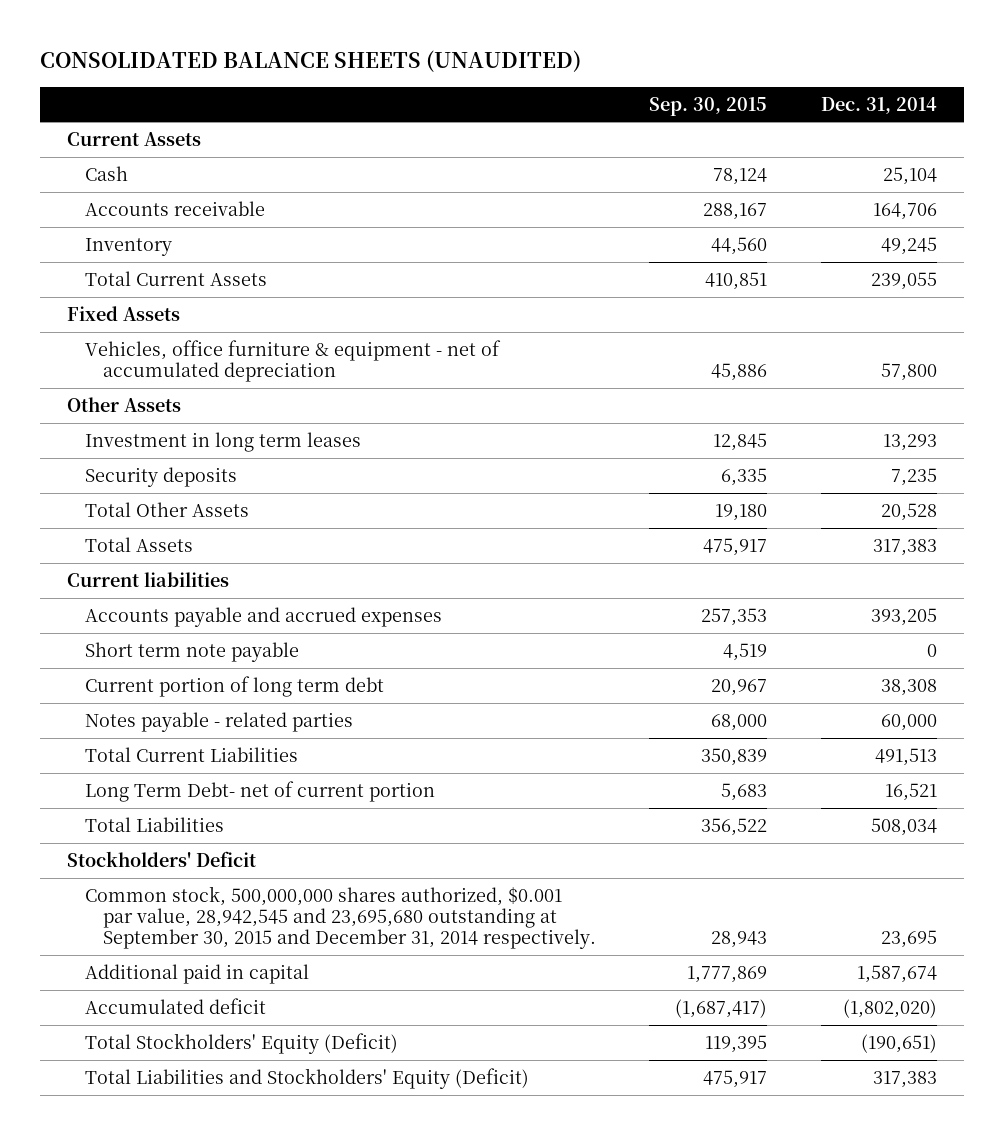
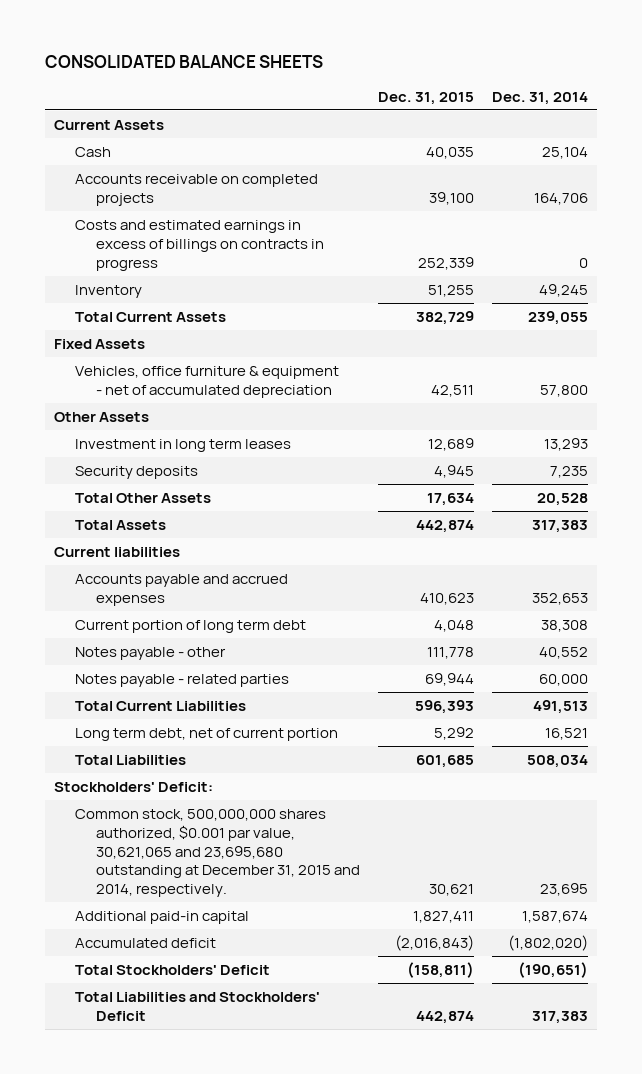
[40,50,582,73] CONSOLIDATED BALANCE SHEETS (UNAUDITED) -> [44,54,323,68] CONSOLIDATED BALANCE SHEETS
[649,96,768,116] Sep. 30, 2015 -> none
none -> [377,91,474,105] Dec. 31, 2015
[84,201,265,217] Accounts receivable -> [74,174,318,206] Accounts receivable on completed projects
none -> [74,220,324,271] Costs and estimated earnings in excess of billings on contracts in progress
[84,642,299,663] Short term note payable -> none
[870,608,937,627] 393,205 -> [531,592,588,605] 352,653
none -> [74,647,226,661] Notes payable - other
[84,781,435,803] Long Term Debt- net of current portion -> [74,728,338,742] Long term debt, net of current portion
[66,851,256,868] Stockholders' Deficit -> [53,782,213,793] Stockholders' Deficit:
[84,886,596,950] Common stock, 500,000,000 shares authorized, $0.001 par value, 28,942,545 and 23,695,680 outstanding at September 30, 2015 and December 31, 2014 respectively. -> [74,809,360,898] Common stock, 500,000,000 shares authorized, $0.001 par value, 30,621,065 and 23,695,680 outstanding at December 31, 2015 and 2014, respectively.
[84,964,309,985] Additional paid in capital -> [74,911,249,925] Additional paid-in capital
[84,1033,398,1055] Total Stockholders' Equity (Deficit) -> [74,965,270,976] Total Stockholders' Deficit
[84,1068,529,1090] Total Liabilities and Stockholders' Equity (Deficit) -> [74,992,320,1021] Total Liabilities and Stockholders' Deficit

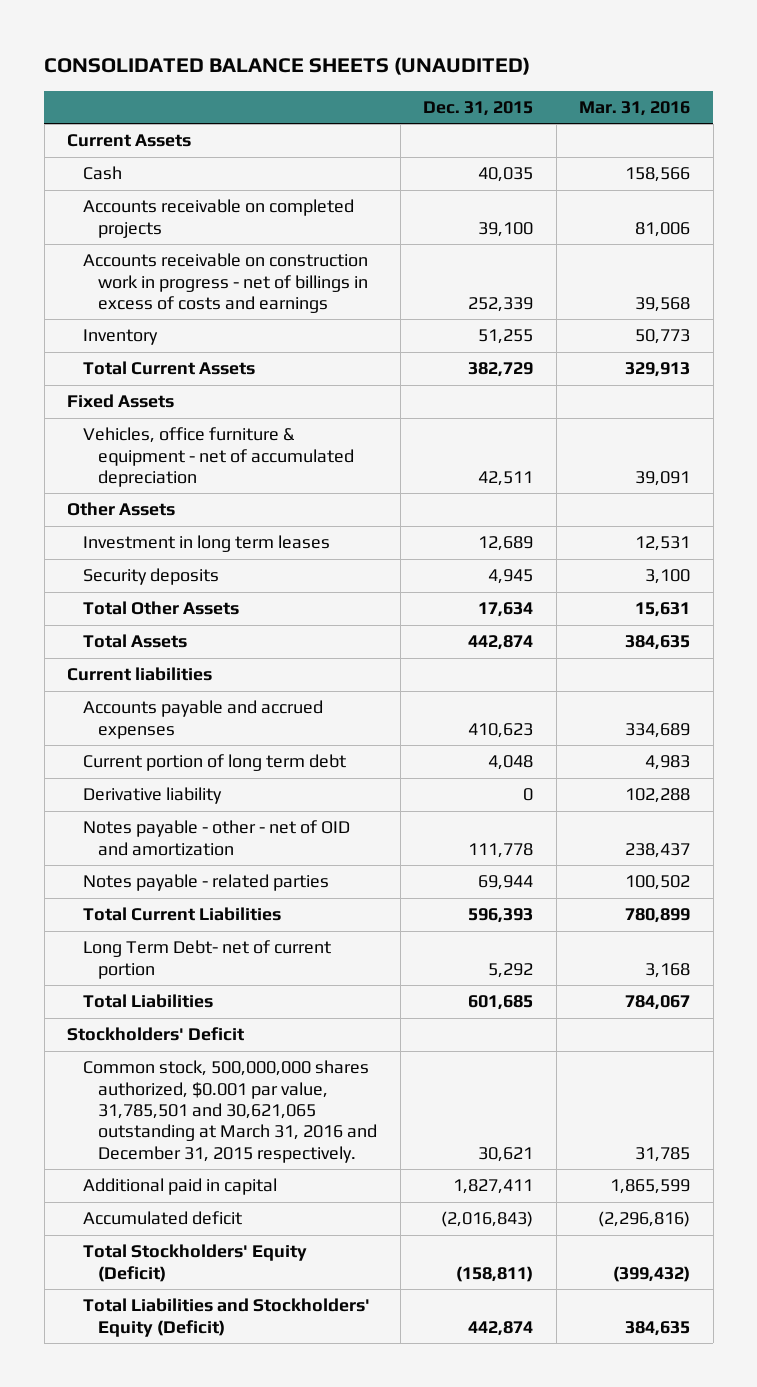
[44,54,323,68] CONSOLIDATED BALANCE SHEETS -> [44,57,531,76] CONSOLIDATED BALANCE SHEETS (UNAUDITED)
[491,91,588,105] Dec. 31, 2014 -> none
none -> [579,100,691,116] Mar. 31, 2016
[74,220,324,271] Costs and estimated earnings in excess of billings on contracts in progress -> [82,253,369,313] Accounts receivable on construction work in progress - net of billings in excess of costs and earnings
none -> [82,787,222,805] Derivative liability
[74,647,226,661] Notes payable - other -> [82,820,350,856] Notes payable - other - net of OID and amortization
[74,728,338,742] Long term debt, net of current portion -> [82,940,331,979] Long Term Debt- net of current portion
[53,782,213,793] Stockholders' Deficit: -> [67,1027,245,1042] Stockholders' Deficit
[74,809,360,898] Common stock, 500,000,000 shares authorized, $0.001 par value, 30,621,065 and 23,695,680 outstanding at December 31, 2015 and 2014, respectively. -> [82,1060,378,1163] Common stock, 500,000,000 shares authorized, $0.001 par value, 31,785,501 and 30,621,065 outstanding at March 31, 2016 and December 31, 2015 respectively.
[74,911,249,925] Additional paid-in capital -> [82,1178,277,1196] Additional paid in capital
[74,965,270,976] Total Stockholders' Deficit -> [82,1244,307,1282] Total Stockholders' Equity (Deficit)
[74,992,320,1021] Total Liabilities and Stockholders' Deficit -> [82,1298,370,1337] Total Liabilities and Stockholders' Equity (Deficit)

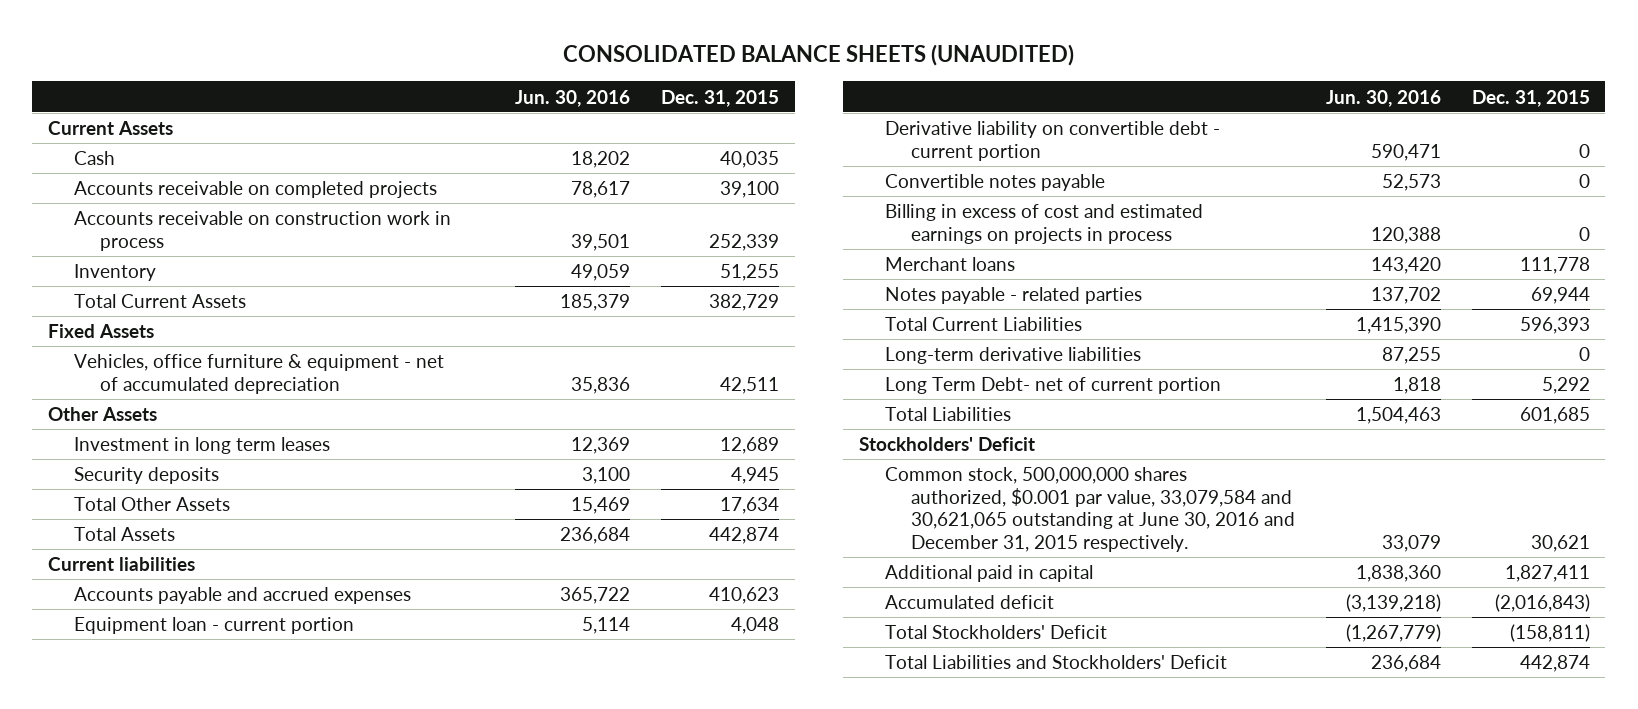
[579,100,691,116] Mar. 31, 2016 -> none
none -> [515,89,631,107] Jun. 30, 2016
[82,253,369,313] Accounts receivable on construction work in progress - net of billings in excess of costs and earnings -> [74,211,452,251] Accounts receivable on construction work in process
[82,754,346,772] Current portion of long term debt -> [74,617,355,635] Equipment loan - current portion
[82,787,222,805] Derivative liability -> [884,121,1220,161] Derivative liability on convertible debt - current portion
none -> [884,174,1105,192] Convertible notes payable
none -> [884,204,1203,244] Billing in excess of cost and estimated earnings on projects in process
[82,820,350,856] Notes payable - other - net of OID and amortization -> [884,257,1015,272] Merchant loans
none -> [884,347,1141,365] Long-term derivative liabilities
[82,1060,378,1163] Common stock, 500,000,000 shares authorized, $0.001 par value, 31,785,501 and 30,621,065 outstanding at March 31, 2016 and December 31, 2015 respectively. -> [884,467,1295,553] Common stock, 500,000,000 shares authorized, $0.001 par value, 33,079,584 and 30,621,065 outstanding at June 30, 2016 and December 31, 2015 respectively.
[82,1244,307,1282] Total Stockholders' Equity (Deficit) -> [884,625,1107,640] Total Stockholders' Deficit
[82,1298,370,1337] Total Liabilities and Stockholders' Equity (Deficit) -> [884,655,1227,670] Total Liabilities and Stockholders' Deficit

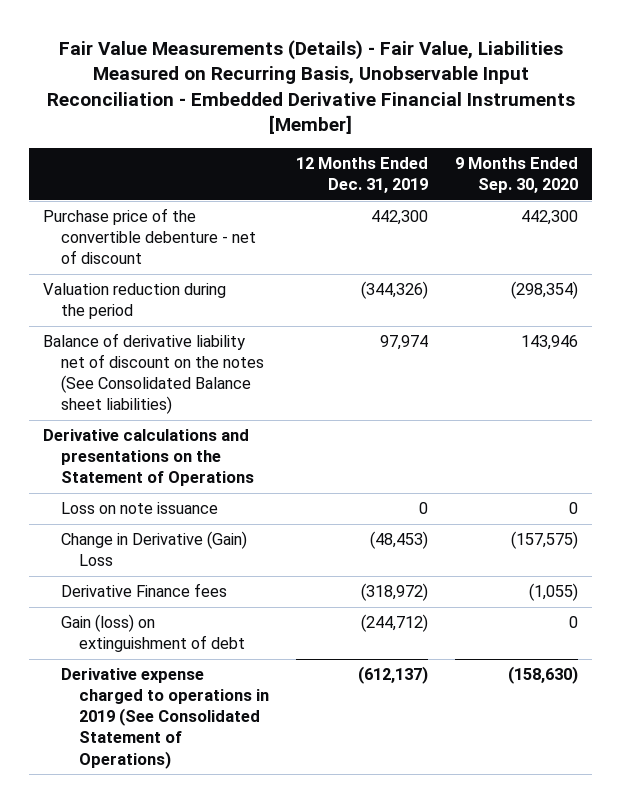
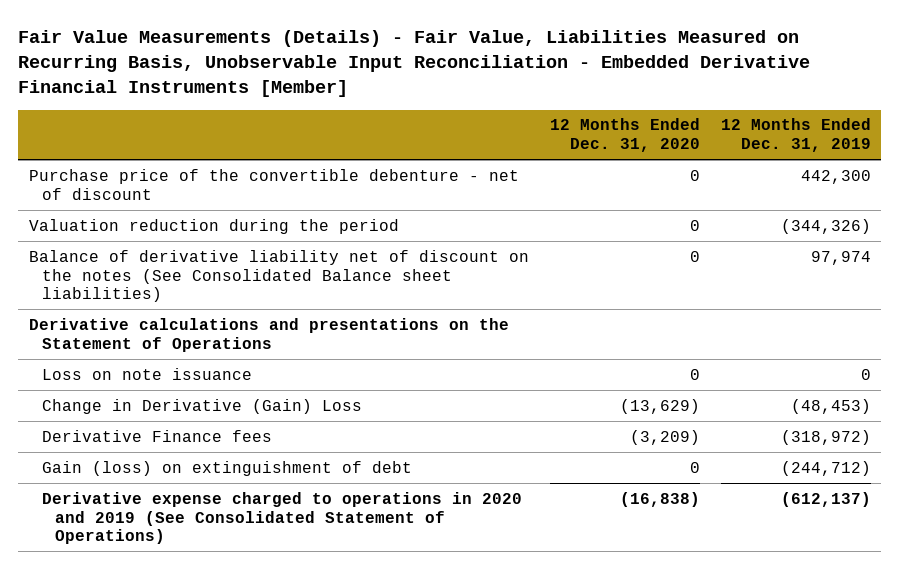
[455,156,579,193] 9 Months Ended Sep. 30, 2020 -> none
none -> [549,118,700,153] 12 Months Ended Dec. 31, 2020
[61,668,270,769] Derivative expense charged to operations in 2019 (See Consolidated Statement of Operations) -> [42,491,523,545] Derivative expense charged to operations in 2020 and 2019 (See Consolidated Statement of Operations)

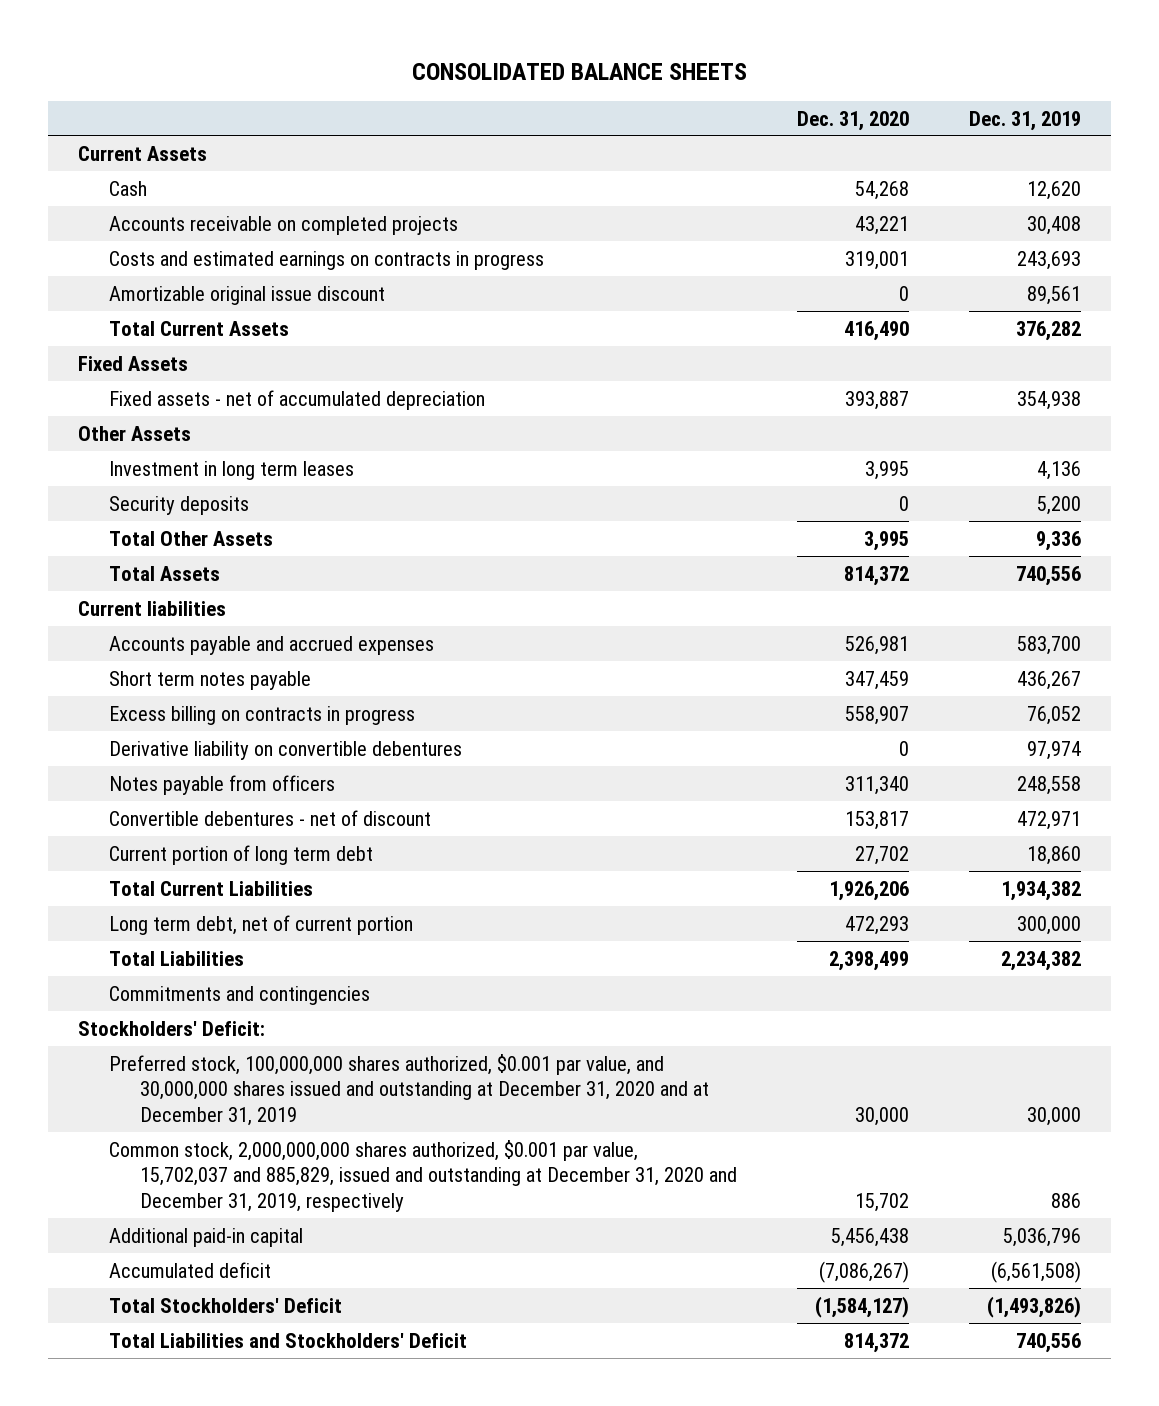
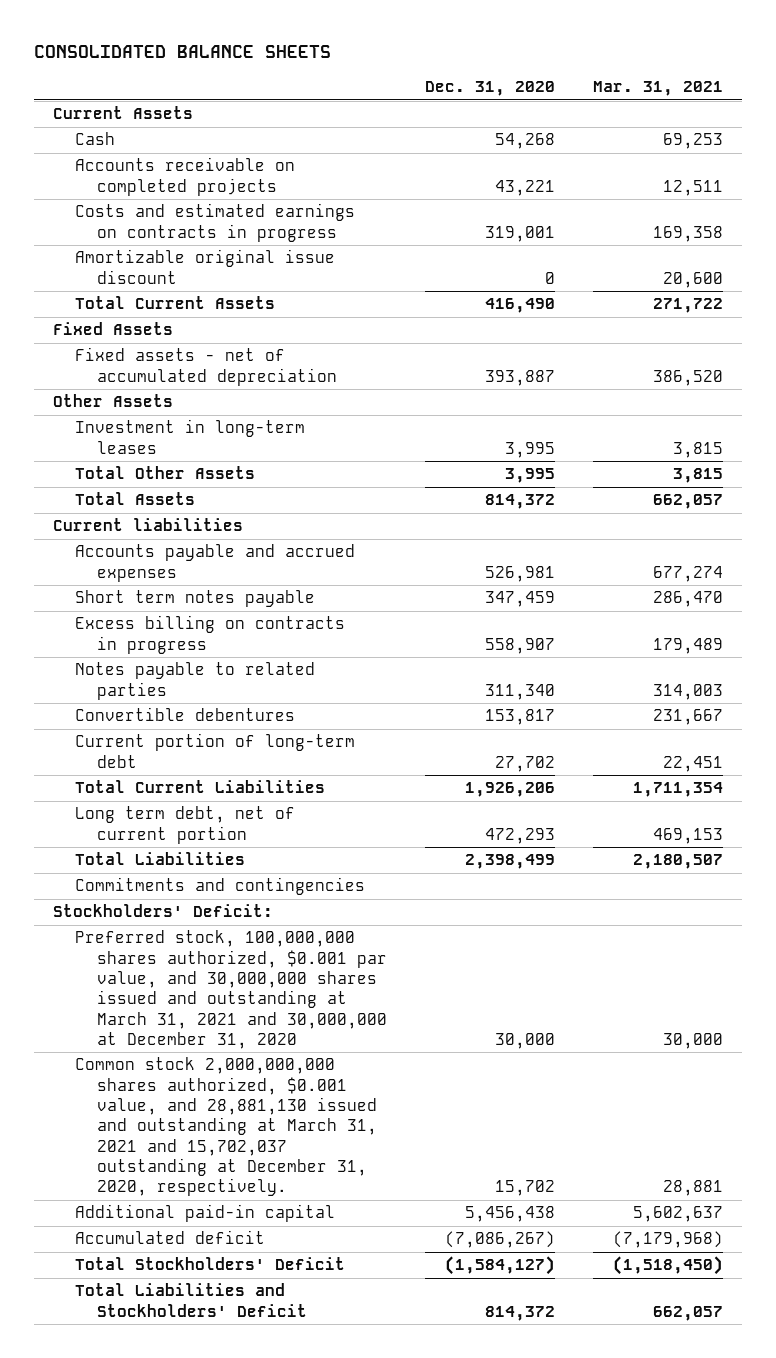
[969,110,1082,131] Dec. 31, 2019 -> none
none -> [592,81,723,97] Mar. 31, 2021
[109,495,250,515] Security deposits -> none
[109,460,355,480] Investment in long term leases -> [74,419,305,454] Investment in long-term leases
[109,740,463,760] Derivative liability on convertible debentures -> none
[109,774,336,795] Notes payable from officers -> [74,662,315,700] Notes payable to related parties
[109,809,432,826] Convertible debentures - net of discount -> [74,707,295,722] Convertible debentures
[109,844,374,865] Current portion of long term debt -> [74,733,355,768] Current portion of long-term debt
[109,1053,710,1127] Preferred stock, 100,000,000 shares authorized, $0.001 par value, and 30,000,000 shares issued and outstanding at December 31, 2020 and at December 31, 2019 -> [74,930,387,1049] Preferred stock, 100,000,000 shares authorized, $0.001 par value, and 30,000,000 shares issued and outstanding at March 31, 2021 and 30,000,000 at December 31, 2020
[109,1139,738,1213] Common stock, 2,000,000,000 shares authorized, $0.001 par value, 15,702,037 and 885,829, issued and outstanding at December 31, 2020 and December 31, 2019, respectively -> [74,1057,377,1197] Common stock 2,000,000,000 shares authorized, $0.001 value, and 28,881,130 issued and outstanding at March 31, 2021 and 15,702,037 outstanding at December 31, 2020, respectively.

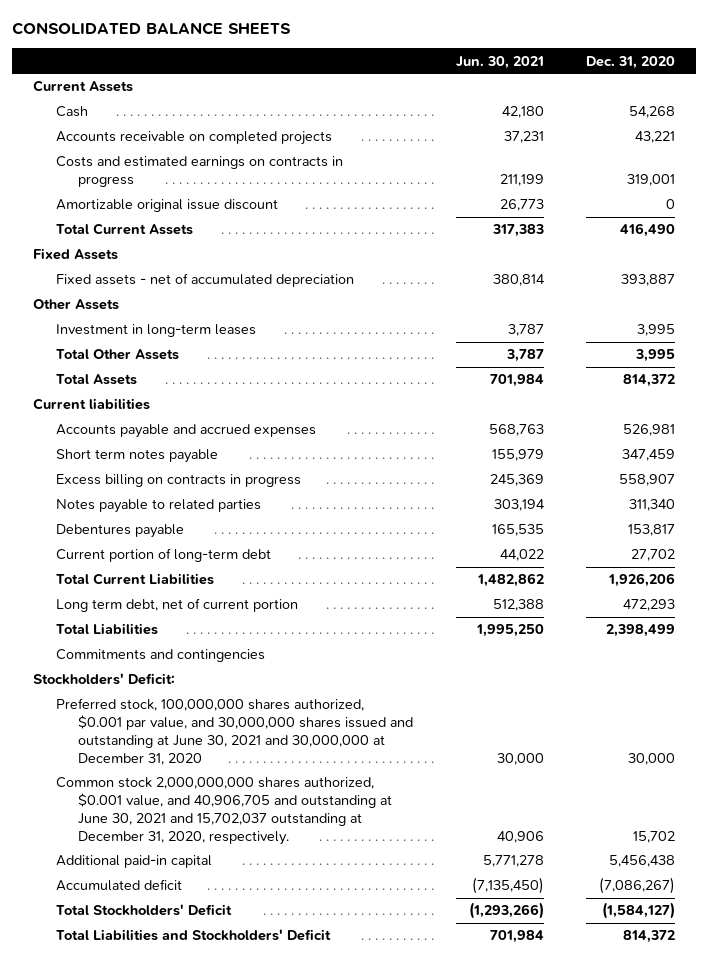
[592,81,723,97] Mar. 31, 2021 -> none
none -> [455,55,544,69] Jun. 30, 2021
[74,707,295,722] Convertible debentures -> [55,524,184,539] Debentures payable
[74,930,387,1049] Preferred stock, 100,000,000 shares authorized, $0.001 par value, and 30,000,000 shares issued and outstanding at March 31, 2021 and 30,000,000 at December 31, 2020 -> [55,698,414,765] Preferred stock, 100,000,000 shares authorized, $0.001 par value, and 30,000,000 shares issued and outstanding at June 30, 2021 and 30,000,000 at December 31, 2020
[74,1057,377,1197] Common stock 2,000,000,000 shares authorized, $0.001 value, and 28,881,130 issued and outstanding at March 31, 2021 and 15,702,037 outstanding at December 31, 2020, respectively. -> [55,777,393,845] Common stock 2,000,000,000 shares authorized, $0.001 value, and 40,906,705 and outstanding at June 30, 2021 and 15,702,037 outstanding at December 31, 2020, respectively.

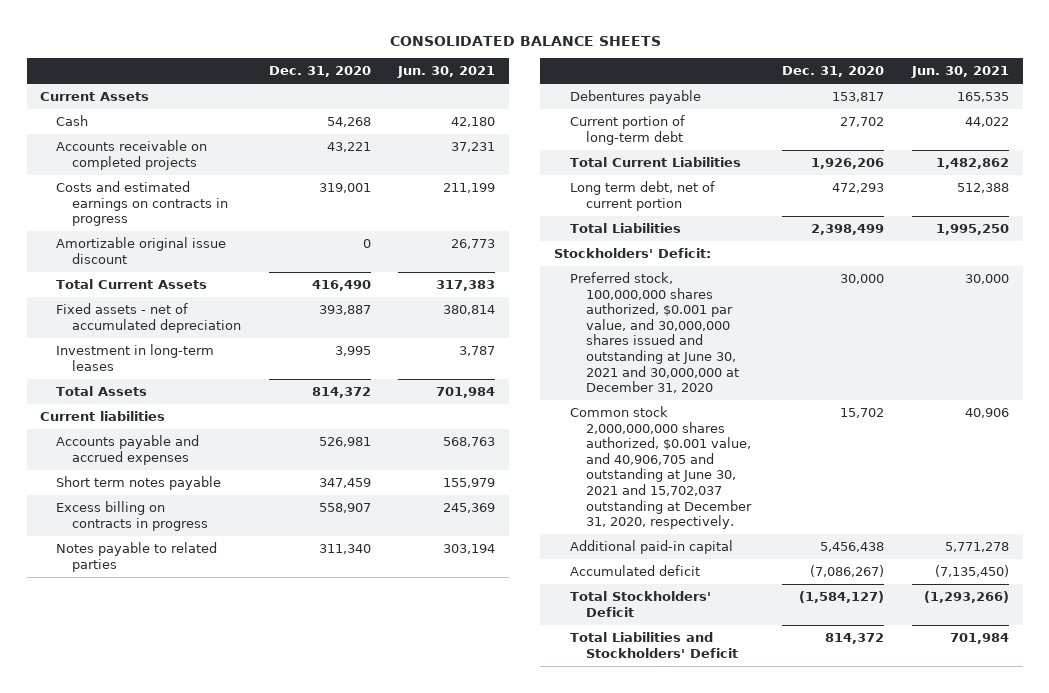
[32,248,118,261] Fixed Assets -> none
[32,299,119,311] Other Assets -> none
[55,349,179,361] Total Other Assets -> none
[55,649,265,663] Commitments and contingencies -> none

